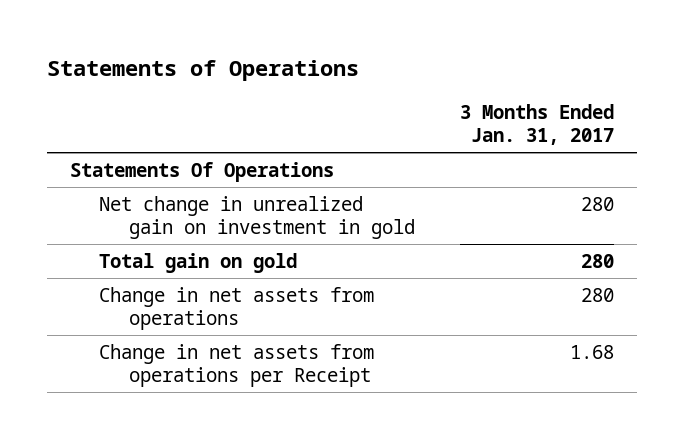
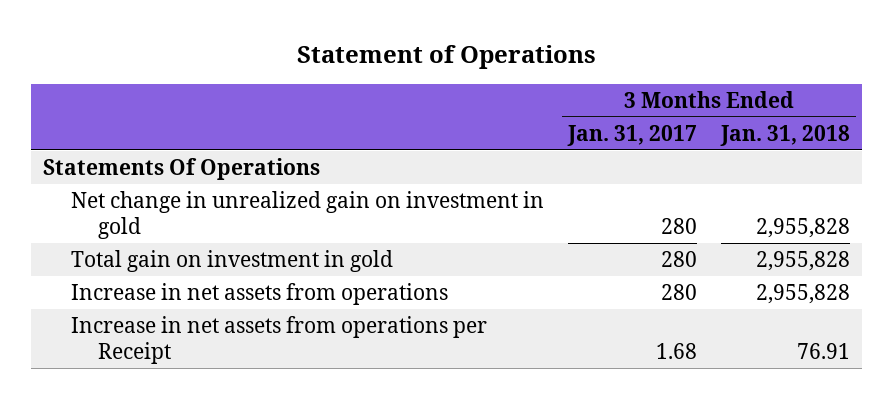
[46,60,359,82] Statements of Operations -> [296,45,596,70] Statement of Operations
none -> [720,124,851,146] Jan. 31, 2018
[99,252,298,273] Total gain on gold -> [70,249,393,272] Total gain on investment in gold
[99,286,375,331] Change in net assets from operations -> [70,282,448,305] Increase in net assets from operations
[99,343,375,388] Change in net assets from operations per Receipt -> [70,315,487,365] Increase in net assets from operations per Receipt

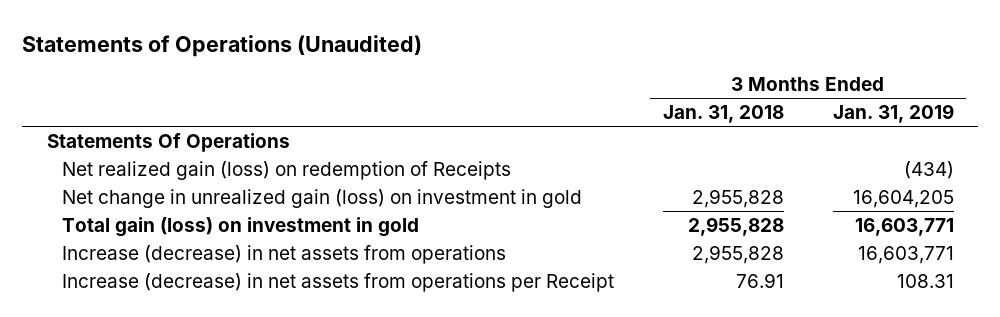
[296,45,596,70] Statement of Operations -> [22,34,423,57] Statements of Operations (Unaudited)
[566,124,697,146] Jan. 31, 2017 -> none
none -> [832,104,954,124] Jan. 31, 2019
none -> [61,160,511,180] Net realized gain (loss) on redemption of Receipts
[70,190,544,240] Net change in unrealized gain on investment in gold -> [61,188,582,208] Net change in unrealized gain (loss) on investment in gold
[70,249,393,272] Total gain on investment in gold -> [61,216,419,237] Total gain (loss) on investment in gold
[70,282,448,305] Increase in net assets from operations -> [61,244,506,264] Increase (decrease) in net assets from operations
[70,315,487,365] Increase in net assets from operations per Receipt -> [61,272,614,292] Increase (decrease) in net assets from operations per Receipt

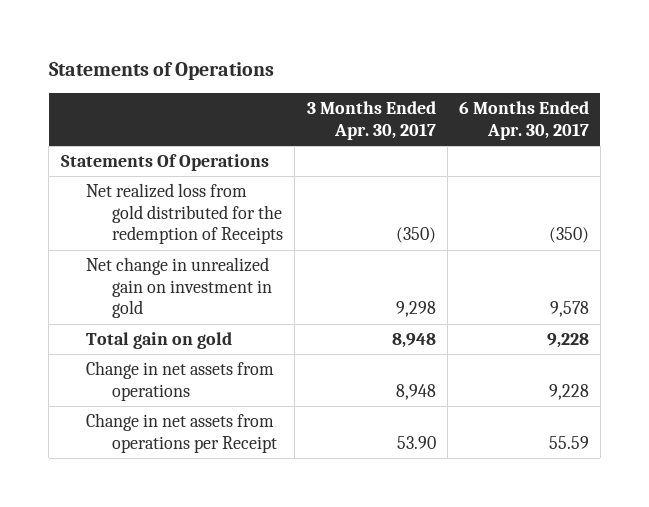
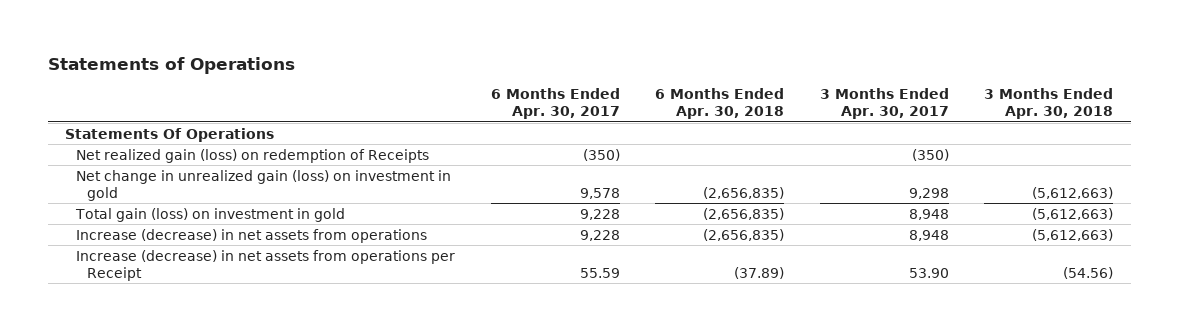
none -> [655,88,785,120] 6 Months Ended Apr. 30, 2018
none -> [984,88,1114,120] 3 Months Ended Apr. 30, 2018
[86,183,284,245] Net realized loss from gold distributed for the redemption of Receipts -> [76,148,430,163] Net realized gain (loss) on redemption of Receipts
[86,257,273,319] Net change in unrealized gain on investment in gold -> [76,169,452,201] Net change in unrealized gain (loss) on investment in gold
[86,332,233,350] Total gain on gold -> [75,207,346,222] Total gain (loss) on investment in gold
[86,361,275,401] Change in net assets from operations -> [76,228,428,243] Increase (decrease) in net assets from operations
[86,413,278,453] Change in net assets from operations per Receipt -> [76,249,456,281] Increase (decrease) in net assets from operations per Receipt

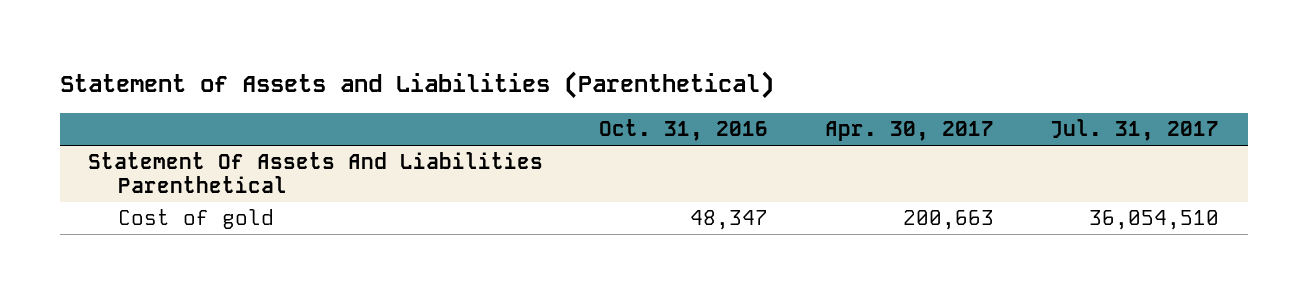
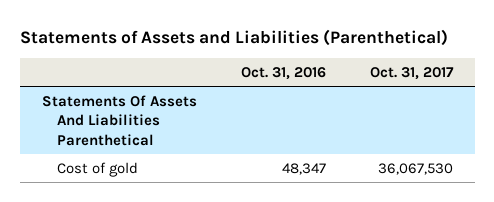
[59,70,774,99] Statement of Assets and Liabilities (Parenthetical) -> [19,29,448,47] Statements of Assets and Liabilities (Parenthetical)
[824,121,994,142] Apr. 30, 2017 -> none
[1050,119,1220,142] Jul. 31, 2017 -> none
none -> [369,67,454,81] Oct. 31, 2017
[87,152,543,194] Statement Of Assets And Liabilities Parenthetical -> [41,94,197,146] Statements Of Assets And Liabilities Parenthetical

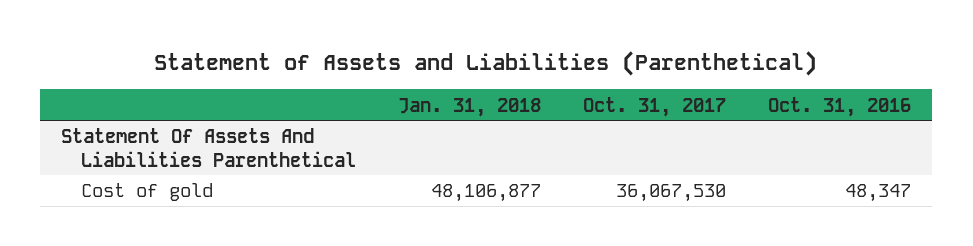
[19,29,448,47] Statements of Assets and Liabilities (Parenthetical) -> [154,51,818,77] Statement of Assets and Liabilities (Parenthetical)
none -> [397,97,541,117] Jan. 31, 2018
[41,94,197,146] Statements Of Assets And Liabilities Parenthetical -> [61,128,356,167] Statement Of Assets And Liabilities Parenthetical

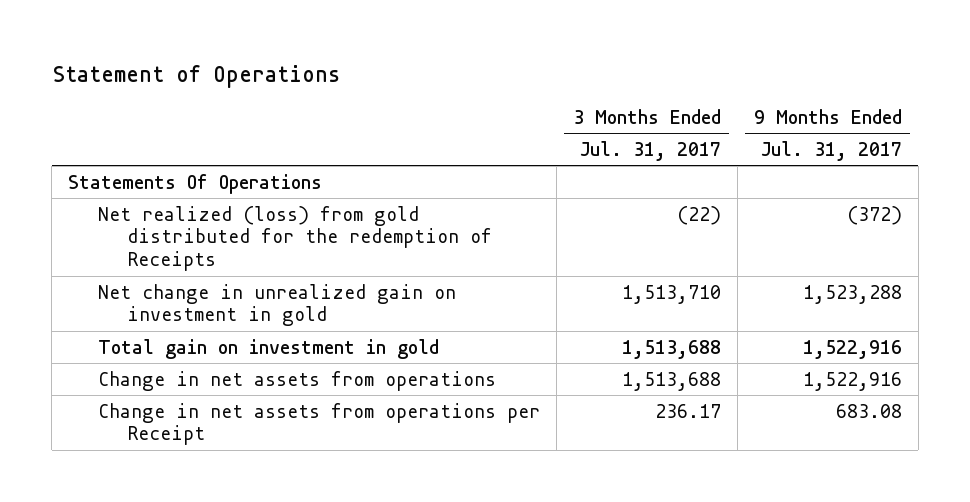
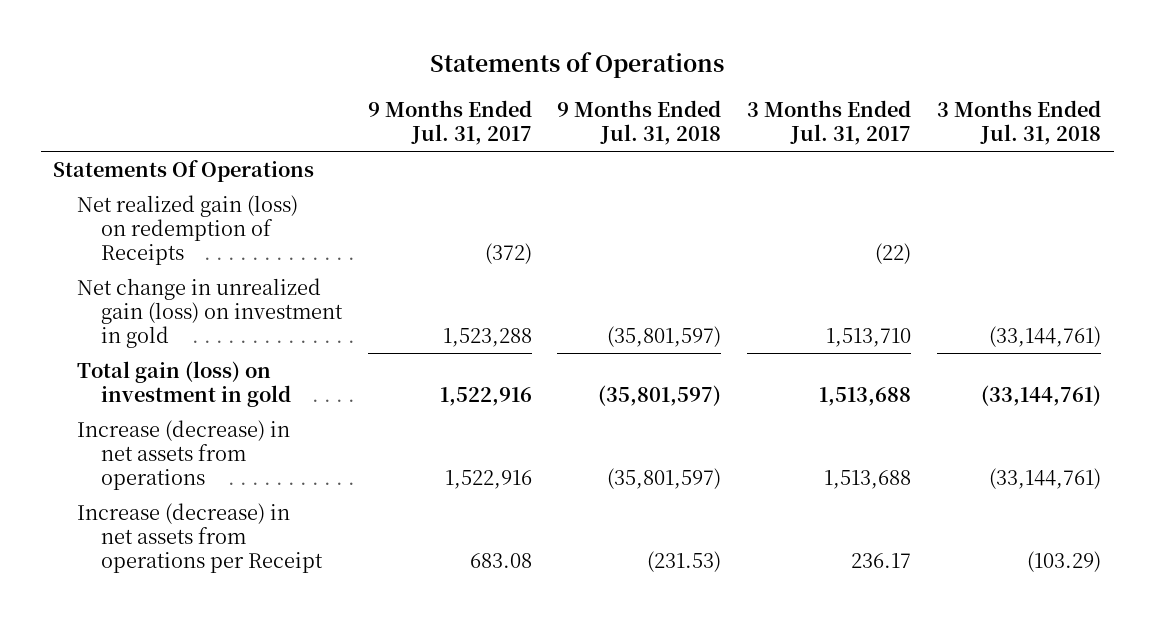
[51,64,340,88] Statement of Operations -> [430,51,725,78] Statements of Operations
none -> [557,99,722,145] 9 Months Ended Jul. 31, 2018
none -> [936,99,1101,145] 3 Months Ended Jul. 31, 2018
[97,205,492,272] Net realized (loss) from gold distributed for the redemption of Receipts -> [77,194,299,265] Net realized gain (loss) on redemption of Receipts
[97,283,456,327] Net change in unrealized gain on investment in gold -> [77,277,343,348] Net change in unrealized gain (loss) on investment in gold
[97,338,439,359] Total gain on investment in gold -> [77,360,291,407] Total gain (loss) on investment in gold
[97,370,496,391] Change in net assets from operations -> [77,419,291,490] Increase (decrease) in net assets from operations
[97,402,540,446] Change in net assets from operations per Receipt -> [77,502,323,573] Increase (decrease) in net assets from operations per Receipt

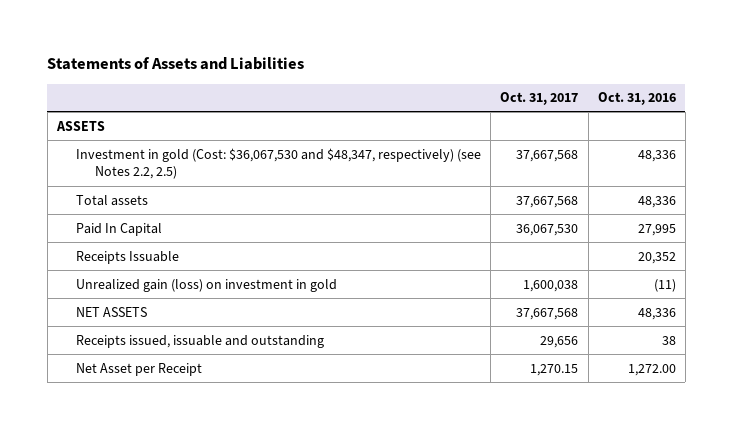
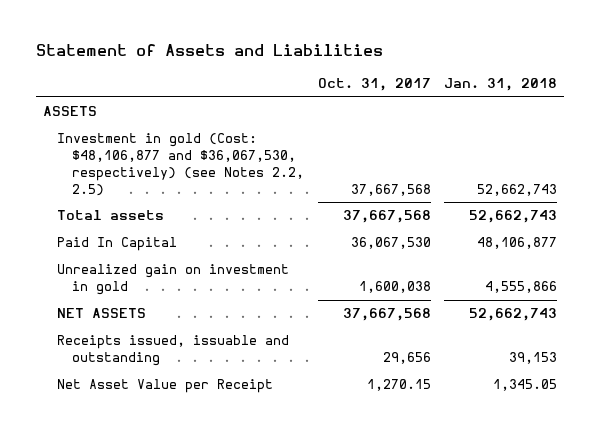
[47,57,305,71] Statements of Assets and Liabilities -> [35,44,383,57] Statement of Assets and Liabilities
[597,92,676,106] Oct. 31, 2016 -> none
none -> [444,78,558,92] Jan. 31, 2018
[76,147,482,180] Investment in gold (Cost: $36,067,530 and $48,347, respectively) (see Notes 2.2, 2.5) -> [57,133,305,196] Investment in gold (Cost: $48,106,877 and $36,067,530, respectively) (see Notes 2.2, 2.5)
[76,250,180,264] Receipts Issuable -> none
[76,278,338,292] Unrealized gain (loss) on investment in gold -> [57,264,290,296] Unrealized gain on investment in gold
[76,362,203,376] Net Asset per Receipt -> [57,379,274,394] Net Asset Value per Receipt

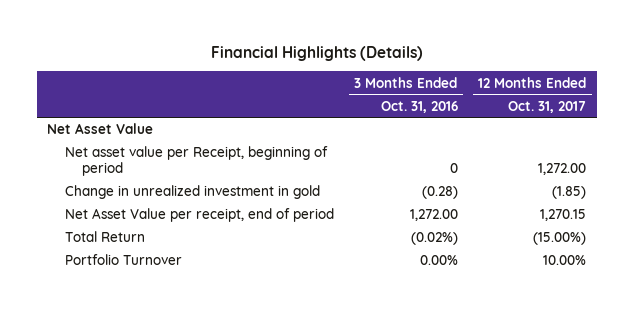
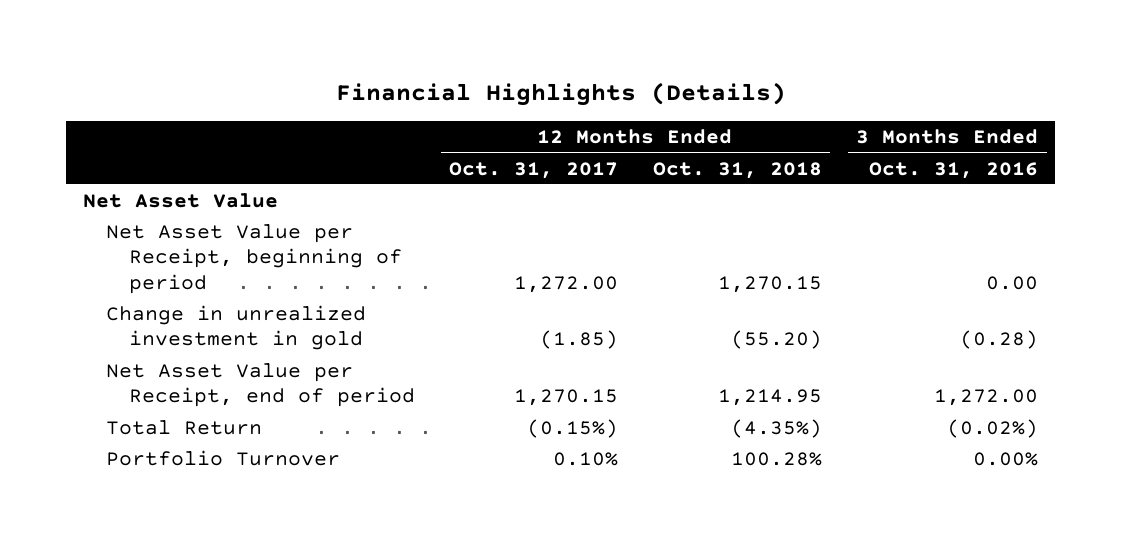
none -> [652,161,822,179] Oct. 31, 2018
[64,146,328,177] Net asset value per Receipt, beginning of period -> [106,224,402,294] Net Asset Value per Receipt, beginning of period
[449,163,458,174] 0 -> [986,275,1039,290] 0.00
[64,208,334,223] Net Asset Value per receipt, end of period -> [106,363,415,408] Net Asset Value per Receipt, end of period
[533,232,587,246] (15.00%) -> [527,419,619,439] (0.15%)
[543,255,587,266] 10.00% -> [553,452,619,467] 0.10%

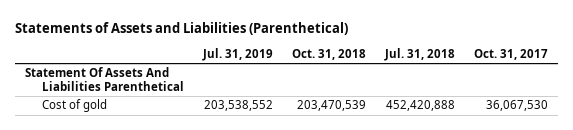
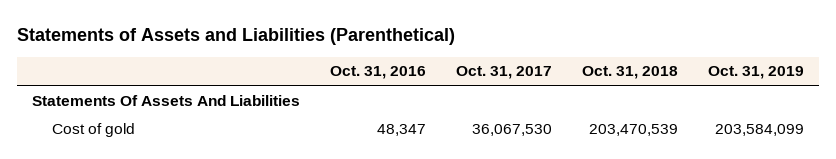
[202,47,274,61] Jul. 31, 2019 -> none
[384,47,456,61] Jul. 31, 2018 -> none
none -> [329,66,426,80] Oct. 31, 2016
none -> [707,66,804,80] Oct. 31, 2019
[24,67,185,92] Statement Of Assets And Liabilities Parenthetical -> [31,94,300,106] Statements Of Assets And Liabilities

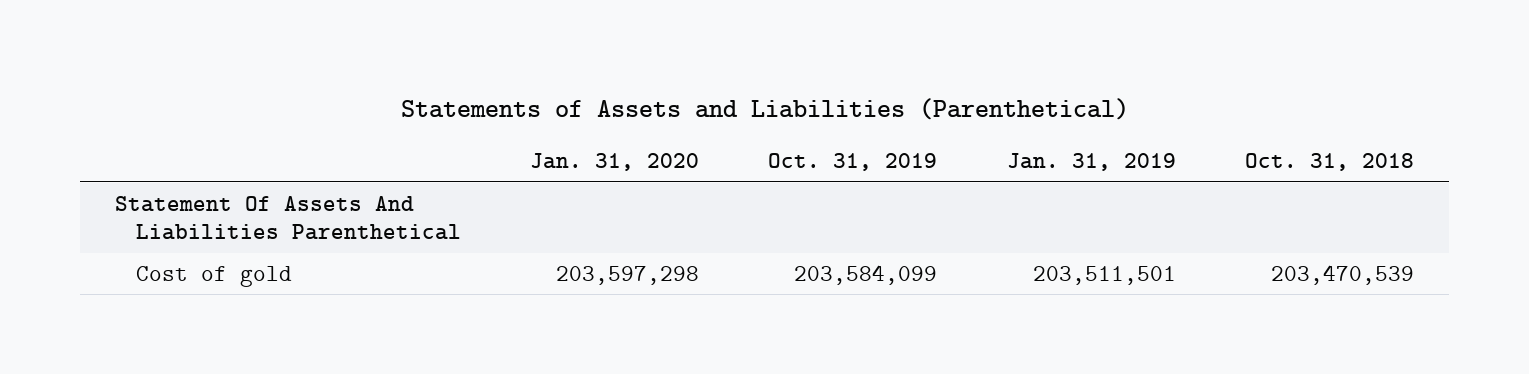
[329,66,426,80] Oct. 31, 2016 -> none
[455,66,552,80] Oct. 31, 2017 -> none
none -> [530,153,700,172] Jan. 31, 2020
none -> [1006,153,1176,172] Jan. 31, 2019
[31,94,300,106] Statements Of Assets And Liabilities -> [114,195,461,241] Statement Of Assets And Liabilities Parenthetical

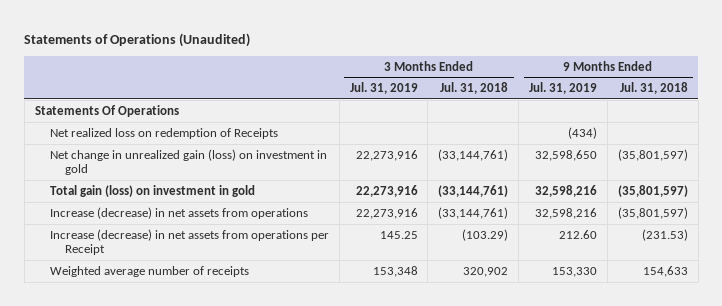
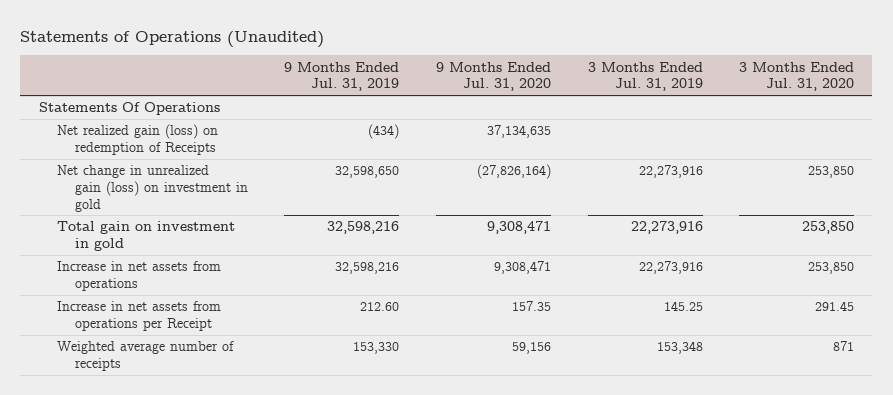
[440,82,509,95] Jul. 31, 2018 -> none
[619,82,688,95] Jul. 31, 2018 -> none
none -> [436,61,552,92] 9 Months Ended Jul. 31, 2020
none -> [739,61,855,92] 3 Months Ended Jul. 31, 2020
[49,127,278,139] Net realized loss on redemption of Receipts -> [56,124,218,155] Net realized gain (loss) on redemption of Receipts
[49,184,255,197] Total gain (loss) on investment in gold -> [56,221,235,251] Total gain on investment in gold
[49,206,308,219] Increase (decrease) in net assets from operations -> [56,261,221,291] Increase in net assets from operations
[49,228,329,256] Increase (decrease) in net assets from operations per Receipt -> [56,301,221,331] Increase in net assets from operations per Receipt

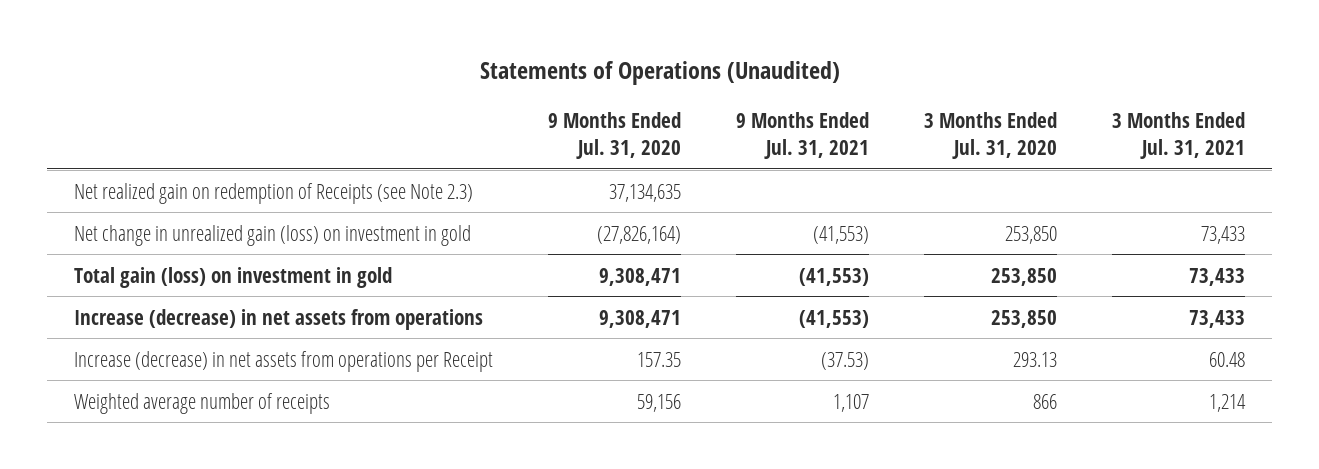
[284,61,400,92] 9 Months Ended Jul. 31, 2019 -> none
[587,61,703,92] 3 Months Ended Jul. 31, 2019 -> none
none -> [736,112,870,159] 9 Months Ended Jul. 31, 2021
none -> [1111,112,1245,159] 3 Months Ended Jul. 31, 2021
[38,102,220,116] Statements Of Operations -> none
[56,124,218,155] Net realized gain (loss) on redemption of Receipts -> [74,182,474,204] Net realized gain on redemption of Receipts (see Note 2.3)
[56,221,235,251] Total gain on investment in gold -> [74,266,393,288] Total gain (loss) on investment in gold
[56,261,221,291] Increase in net assets from operations -> [74,308,484,330] Increase (decrease) in net assets from operations
[56,301,221,331] Increase in net assets from operations per Receipt -> [74,350,494,372] Increase (decrease) in net assets from operations per Receipt
[815,301,855,312] 291.45 -> [1012,351,1057,367] 293.13
[833,341,855,352] 871 -> [1032,393,1057,409] 866

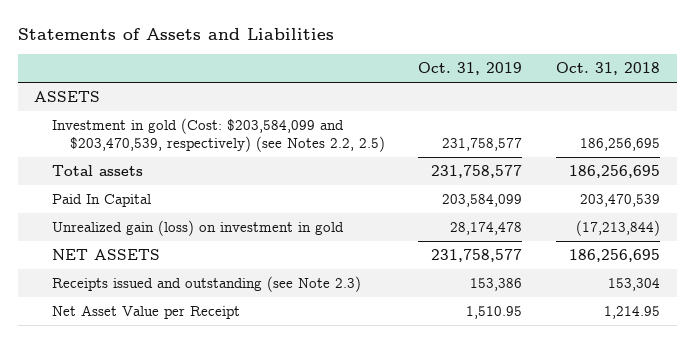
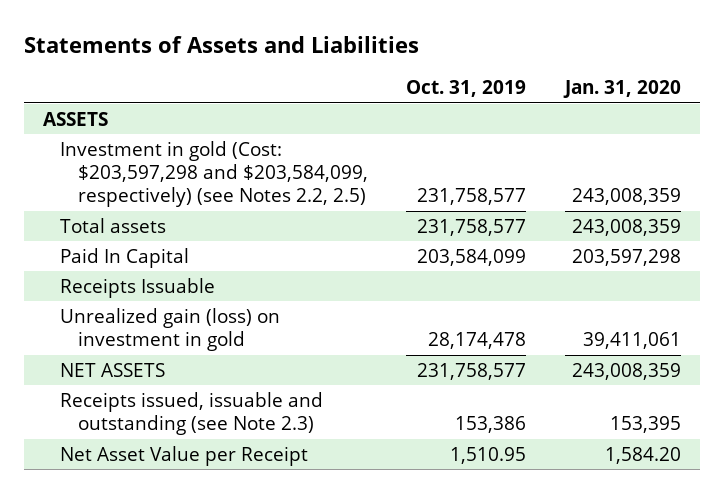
[556,62,661,76] Oct. 31, 2018 -> none
none -> [562,80,681,99] Jan. 31, 2020
[51,117,385,153] Investment in gold (Cost: $203,584,099 and $203,470,539, respectively) (see Notes 2.2, 2.5) -> [60,140,369,208] Investment in gold (Cost: $203,597,298 and $203,584,099, respectively) (see Notes 2.2, 2.5)
none -> [60,277,216,298] Receipts Issuable
[51,275,361,292] Receipts issued and outstanding (see Note 2.3) -> [60,391,324,436] Receipts issued, issuable and outstanding (see Note 2.3)

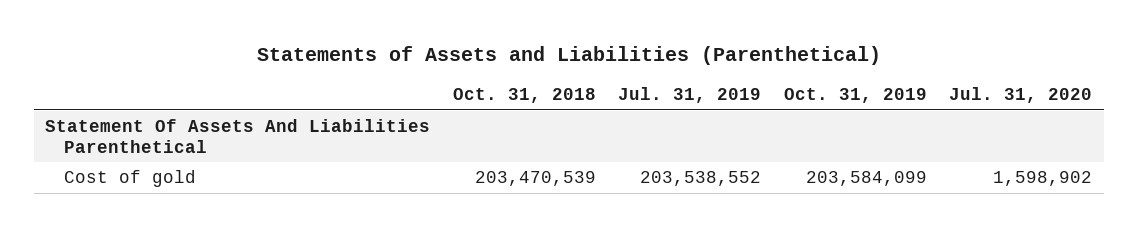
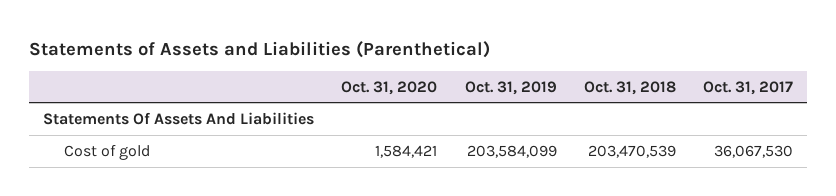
[618,86,762,103] Jul. 31, 2019 -> none
[949,86,1093,103] Jul. 31, 2020 -> none
none -> [341,80,438,95] Oct. 31, 2020
none -> [703,80,794,95] Oct. 31, 2017
[45,119,431,153] Statement Of Assets And Liabilities Parenthetical -> [42,111,314,125] Statements Of Assets And Liabilities

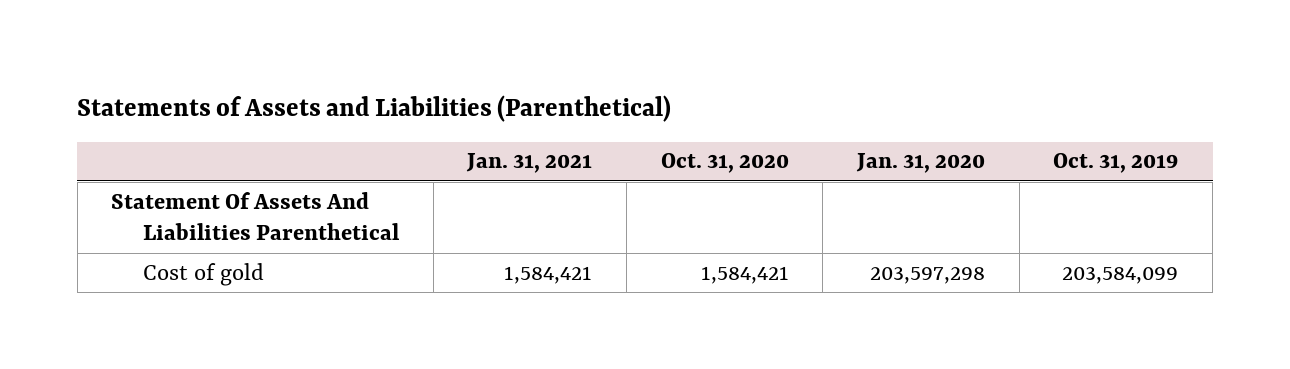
[583,80,676,95] Oct. 31, 2018 -> none
[703,80,794,95] Oct. 31, 2017 -> none
none -> [466,153,593,174] Jan. 31, 2021
none -> [856,153,986,174] Jan. 31, 2020
[42,111,314,125] Statements Of Assets And Liabilities -> [111,191,399,241] Statement Of Assets And Liabilities Parenthetical

